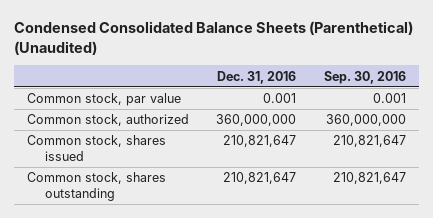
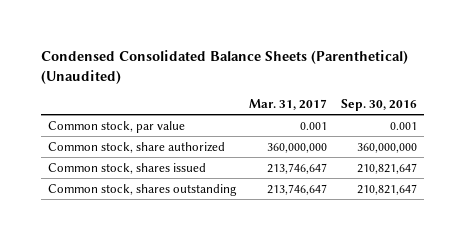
[217,70,297,84] Dec. 31, 2016 -> none
none -> [249,98,328,110] Mar. 31, 2017
[27,114,190,127] Common stock, authorized -> [47,141,225,153] Common stock, share authorized

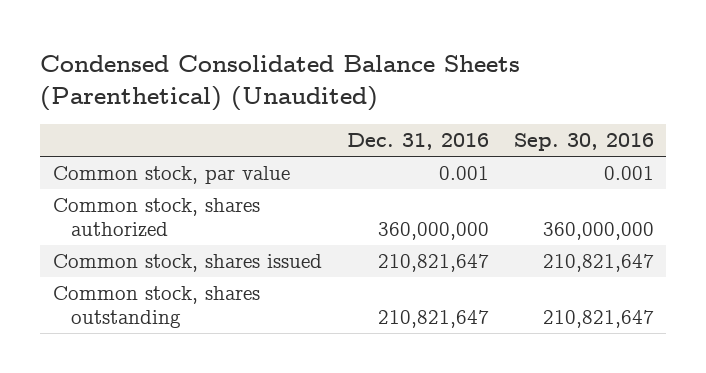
[249,98,328,110] Mar. 31, 2017 -> none
none -> [346,133,489,151] Dec. 31, 2016
[47,141,225,153] Common stock, share authorized -> [52,197,260,238] Common stock, shares authorized

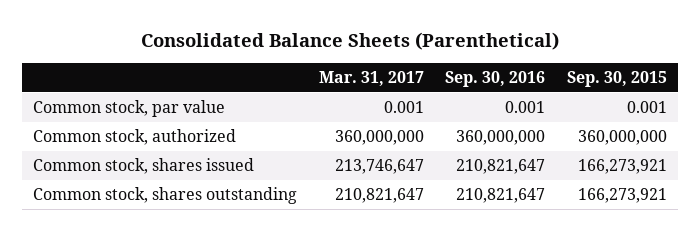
[40,55,521,111] Condensed Consolidated Balance Sheets (Parenthetical) (Unaudited) -> [140,31,559,50] Consolidated Balance Sheets (Parenthetical)
[346,133,489,151] Dec. 31, 2016 -> none
none -> [318,71,424,87] Mar. 31, 2017
none -> [567,71,668,88] Sep. 30, 2015
[52,197,260,238] Common stock, shares authorized -> [32,129,236,146] Common stock, authorized

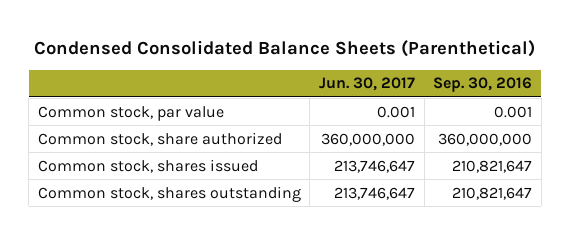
[140,31,559,50] Consolidated Balance Sheets (Parenthetical) -> [34,39,536,57] Condensed Consolidated Balance Sheets (Parenthetical)
[318,71,424,87] Mar. 31, 2017 -> none
[567,71,668,88] Sep. 30, 2015 -> none
none -> [319,77,416,92] Jun. 30, 2017
[32,129,236,146] Common stock, authorized -> [37,131,282,146] Common stock, share authorized

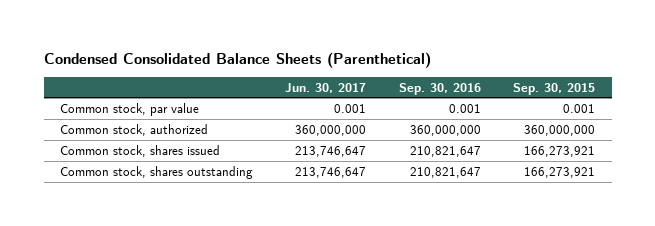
none -> [513,82,596,95] Sep. 30, 2015
[37,131,282,146] Common stock, share authorized -> [59,123,208,136] Common stock, authorized

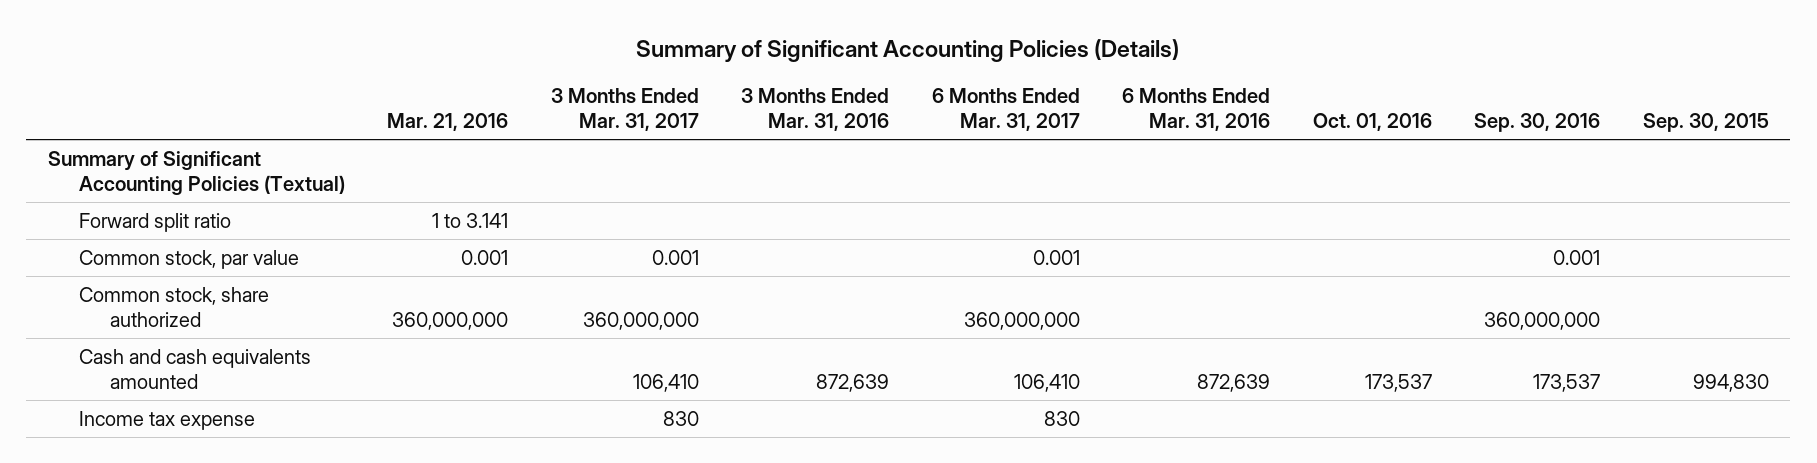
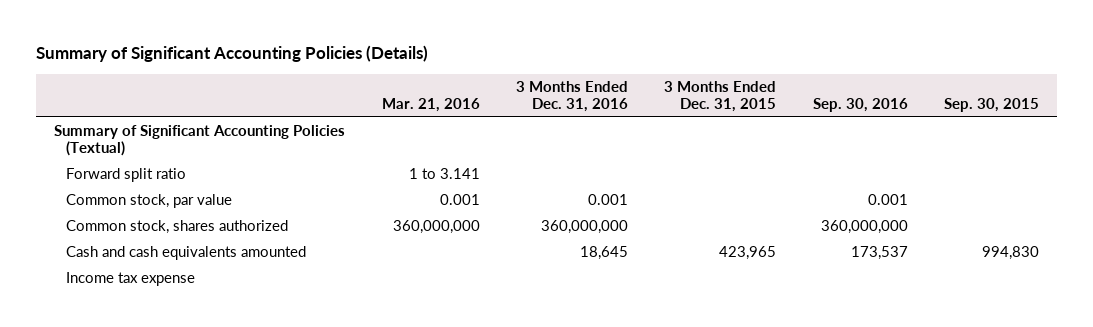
[550,87,699,132] 3 Months Ended Mar. 31, 2017 -> none
[741,87,890,132] 3 Months Ended Mar. 31, 2016 -> none
[931,87,1080,132] 6 Months Ended Mar. 31, 2017 -> none
[1122,87,1271,132] 6 Months Ended Mar. 31, 2016 -> none
[1312,113,1432,132] Oct. 01, 2016 -> none
none -> [516,80,629,112] 3 Months Ended Dec. 31, 2016
none -> [664,80,777,112] 3 Months Ended Dec. 31, 2015
[78,286,269,327] Common stock, share authorized -> [65,220,288,235] Common stock, shares authorized

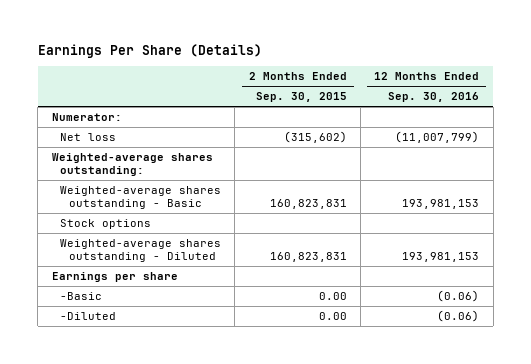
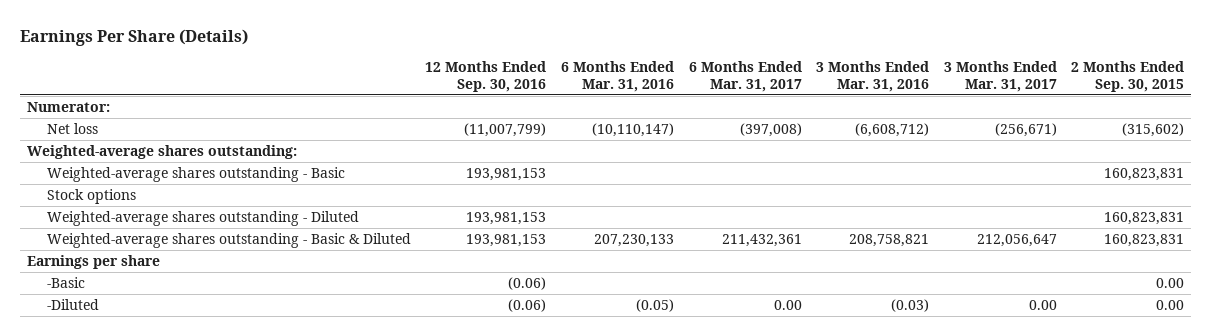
none -> [561,60,675,92] 6 Months Ended Mar. 31, 2016
none -> [688,60,802,92] 6 Months Ended Mar. 31, 2017
none -> [816,60,930,92] 3 Months Ended Mar. 31, 2016
none -> [943,60,1057,92] 3 Months Ended Mar. 31, 2017
none -> [46,232,411,248] Weighted-average shares outstanding - Basic & Diluted

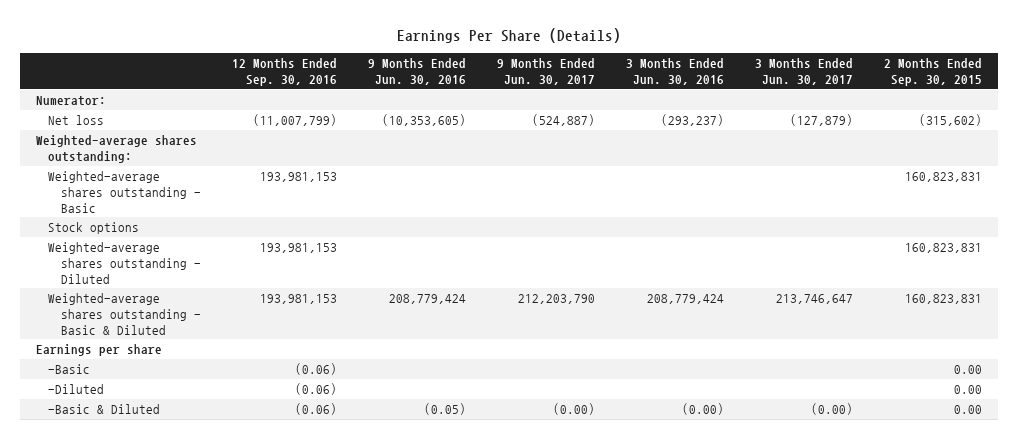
[561,60,675,92] 6 Months Ended Mar. 31, 2016 -> none
[688,60,802,92] 6 Months Ended Mar. 31, 2017 -> none
[816,60,930,92] 3 Months Ended Mar. 31, 2016 -> none
[943,60,1057,92] 3 Months Ended Mar. 31, 2017 -> none
none -> [368,58,467,86] 9 Months Ended Jun. 30, 2016
none -> [497,58,596,86] 9 Months Ended Jun. 30, 2017
none -> [626,58,725,86] 3 Months Ended Jun. 30, 2016
none -> [755,58,854,86] 3 Months Ended Jun. 30, 2017
none -> [48,404,161,415] -Basic & Diluted

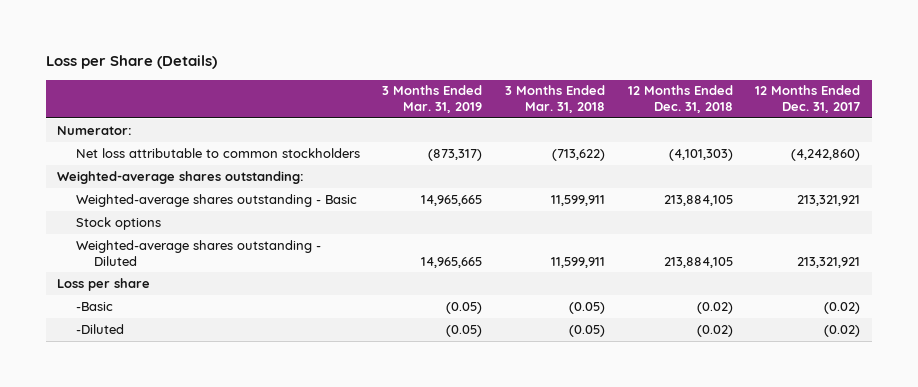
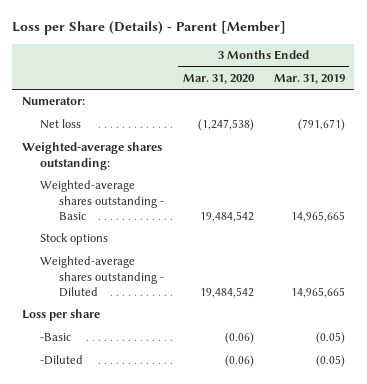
[45,55,217,70] Loss per Share (Details) -> [12,21,287,36] Loss per Share (Details) - Parent [Member]
[505,85,606,114] 3 Months Ended Mar. 31, 2018 -> none
[627,85,733,114] 12 Months Ended Dec. 31, 2018 -> none
[755,85,861,114] 12 Months Ended Dec. 31, 2017 -> none
none -> [183,74,256,85] Mar. 31, 2020
[75,147,360,158] Net loss attributable to common stockholders -> none
none -> [40,119,82,130] Net loss

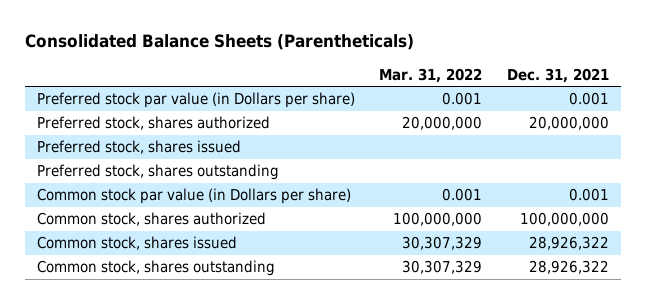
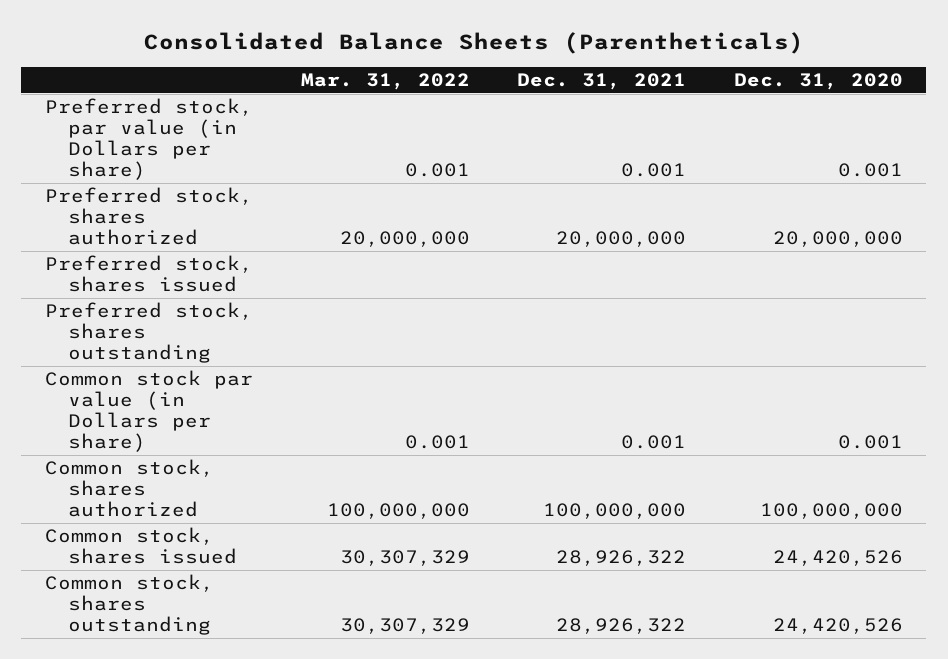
none -> [733,73,903,91] Dec. 31, 2020
[36,92,355,109] Preferred stock par value (in Dollars per share) -> [45,98,254,181] Preferred stock, par value (in Dollars per share)

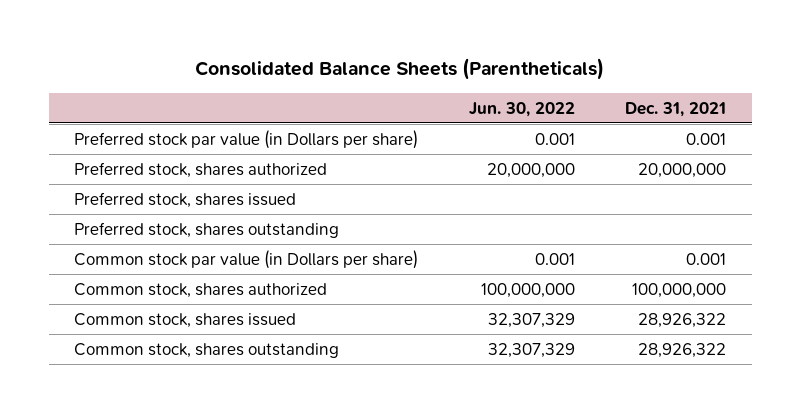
[300,73,470,91] Mar. 31, 2022 -> none
[733,73,903,91] Dec. 31, 2020 -> none
none -> [468,101,575,117] Jun. 30, 2022
[45,98,254,181] Preferred stock, par value (in Dollars per share) -> [74,129,419,149] Preferred stock par value (in Dollars per share)

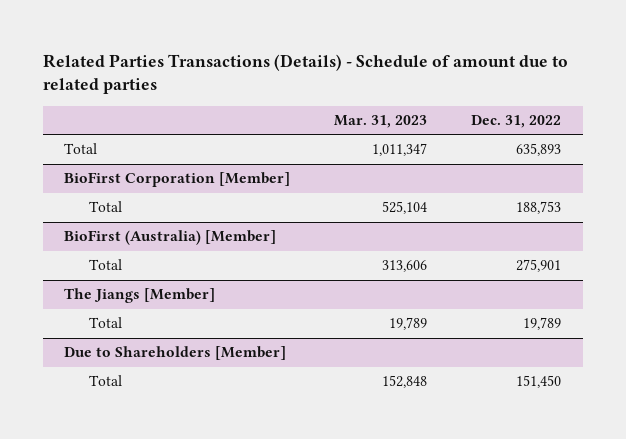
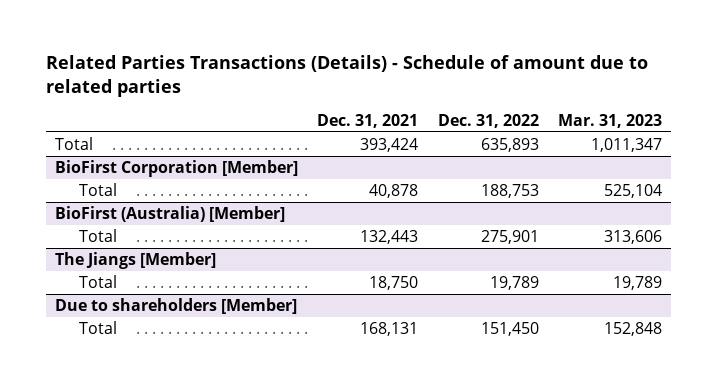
none -> [317,113,419,128] Dec. 31, 2021
[64,346,287,361] Due to Shareholders [Member] -> [55,297,298,314] Due to shareholders [Member]

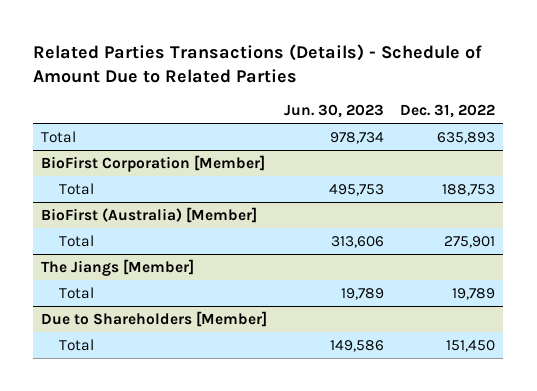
[45,55,648,98] Related Parties Transactions (Details) - Schedule of amount due to related parties -> [33,43,483,83] Related Parties Transactions (Details) - Schedule of Amount Due to Related Parties
[317,113,419,128] Dec. 31, 2021 -> none
[557,113,662,128] Mar. 31, 2023 -> none
none -> [283,104,384,119] Jun. 30, 2023
[55,297,298,314] Due to shareholders [Member] -> [41,310,268,327] Due to Shareholders [Member]

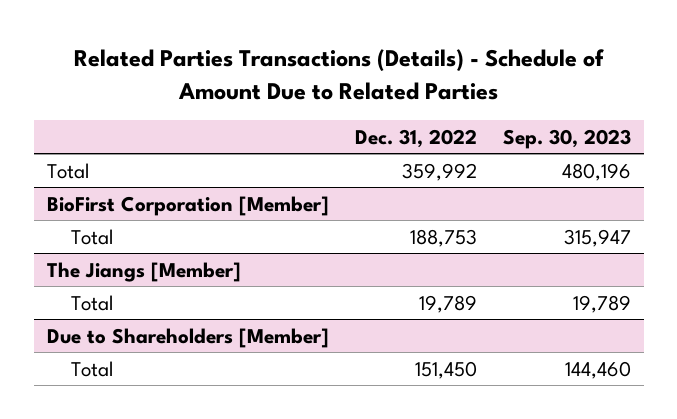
[283,104,384,119] Jun. 30, 2023 -> none
none -> [502,128,631,149] Sep. 30, 2023
[437,131,496,144] 635,893 -> [401,162,477,181] 359,992
[41,206,258,223] BioFirst (Australia) [Member] -> none
[59,234,95,247] Total -> none

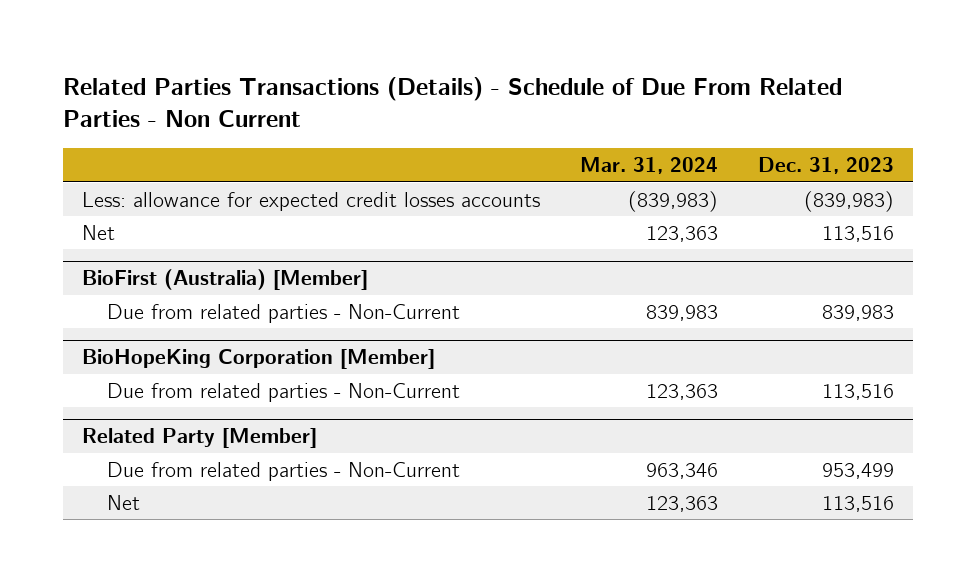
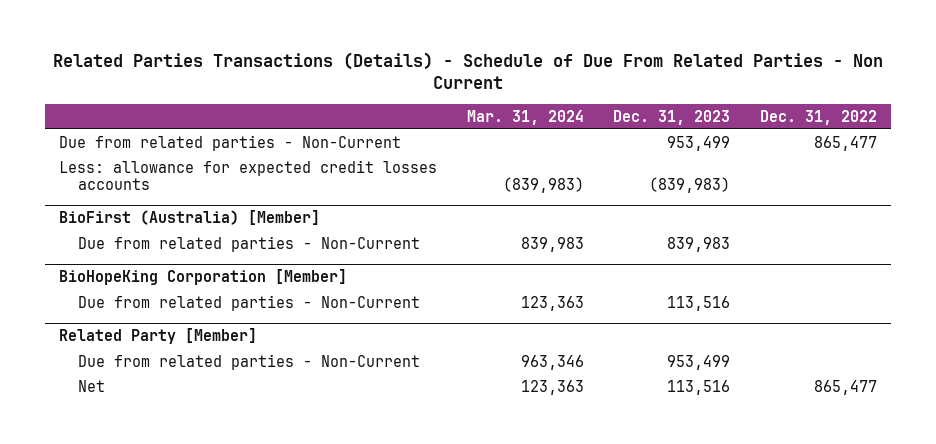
none -> [759,109,877,125] Dec. 31, 2022
none -> [59,134,402,151] Due from related parties - Non-Current
[82,224,116,240] Net -> none

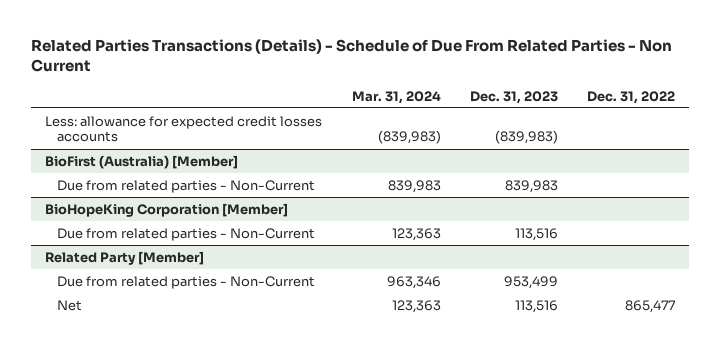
[59,134,402,151] Due from related parties - Non-Current -> none

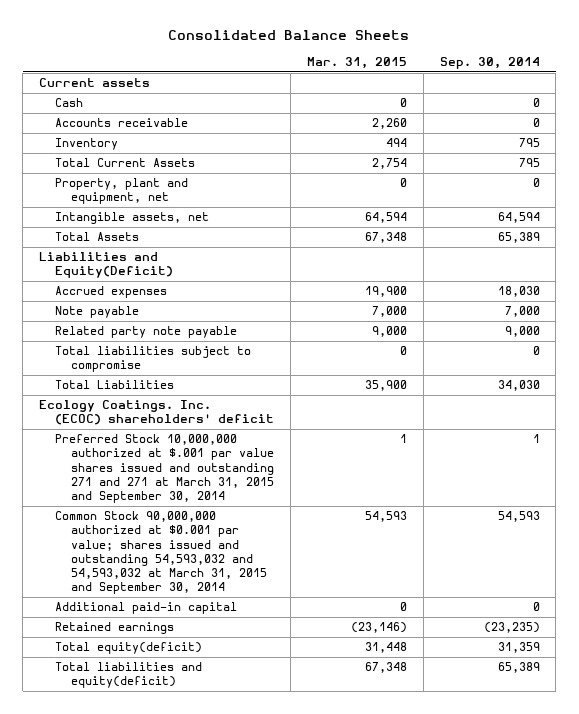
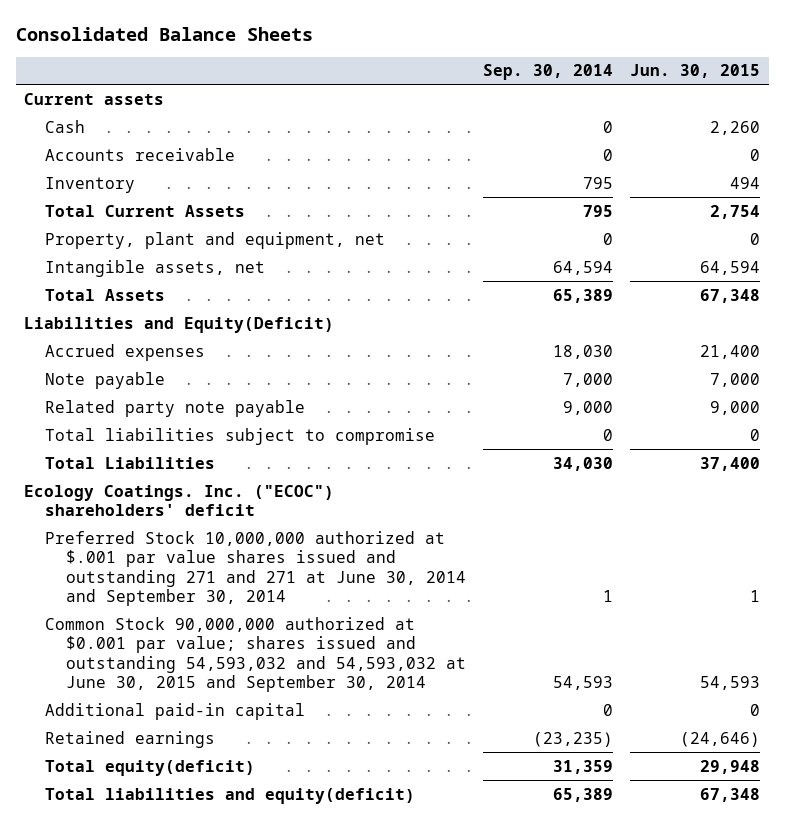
[306,57,407,70] Mar. 31, 2015 -> none
none -> [630,64,761,79] Jun. 30, 2015
[39,400,275,426] Ecology Coatings. Inc. (ECOC) shareholders' deficit -> [24,484,335,517] Ecology Coatings. Inc. ("ECOC") shareholders' deficit
[55,434,275,504] Preferred Stock 10,000,000 authorized at $.001 par value shares issued and outstanding 271 and 271 at March 31, 2015 and September 30, 2014 -> [45,530,466,607] Preferred Stock 10,000,000 authorized at $.001 par value shares issued and outstanding 271 and 271 at June 30, 2014 and September 30, 2014
[55,511,268,595] Common Stock 90,000,000 authorized at $0.001 par value; shares issued and outstanding 54,593,032 and 54,593,032 at March 31, 2015 and September 30, 2014 -> [45,616,466,693] Common Stock 90,000,000 authorized at $0.001 par value; shares issued and outstanding 54,593,032 and 54,593,032 at June 30, 2015 and September 30, 2014

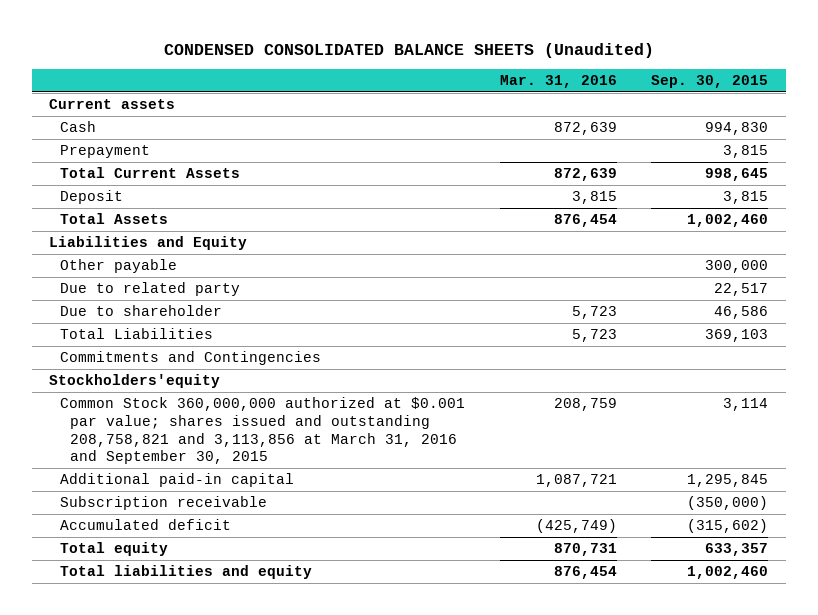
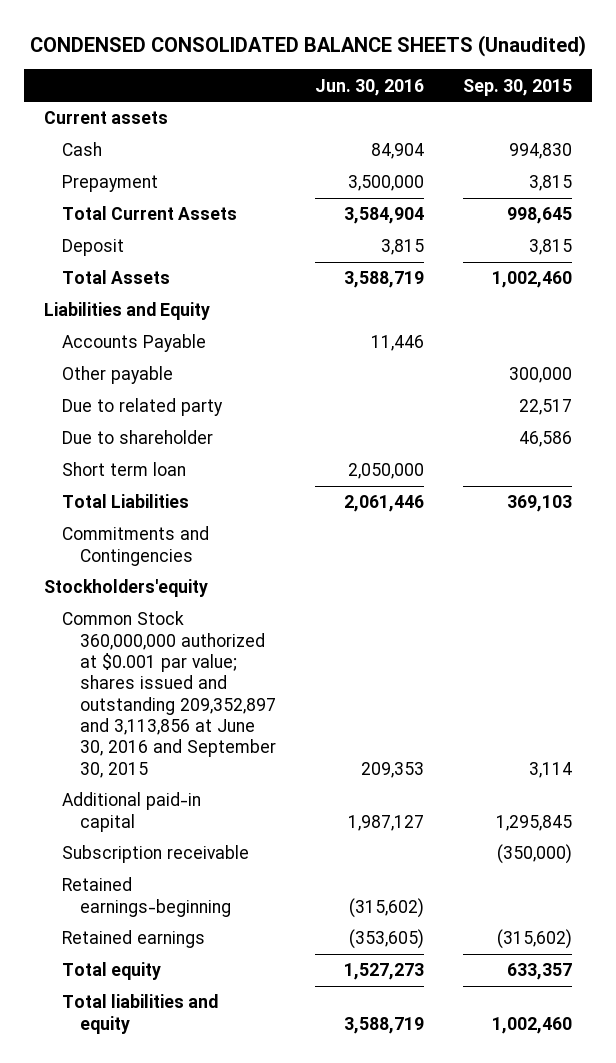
[499,75,617,89] Mar. 31, 2016 -> none
none -> [314,78,424,96] Jun. 30, 2016
none -> [61,334,206,353] Accounts Payable
none -> [61,462,186,477] Short term loan
[59,397,465,465] Common Stock 360,000,000 authorized at $0.001 par value; shares issued and outstanding 208,758,821 and 3,113,856 at March 31, 2016 and September 30, 2015 -> [61,611,276,778] Common Stock 360,000,000 authorized at $0.001 par value; shares issued and outstanding 209,352,897 and 3,113,856 at June 30, 2016 and September 30, 2015
none -> [61,877,231,917] Retained earnings-beginning
[59,519,231,531] Accumulated deficit -> [61,930,205,949] Retained earnings

